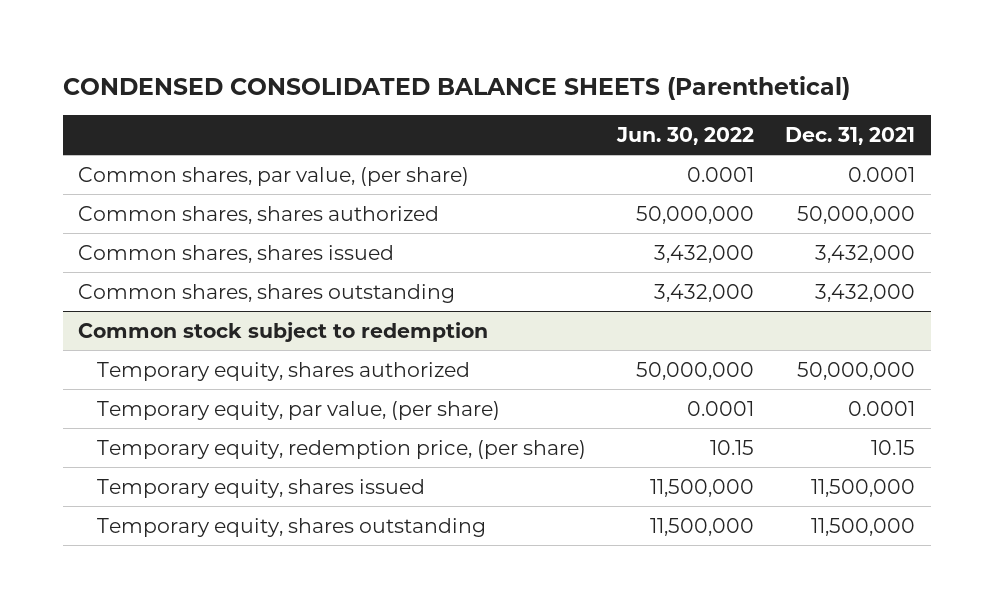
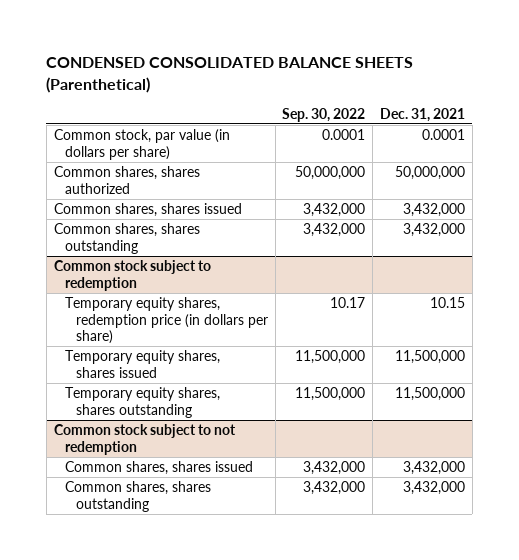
[616,126,755,145] Jun. 30, 2022 -> none
none -> [282,107,366,122] Sep. 30, 2022
[78,166,470,186] Common shares, par value, (per share) -> [53,129,230,160] Common stock, par value (in dollars per share)
[97,361,471,381] Temporary equity, shares authorized -> none
[97,400,501,420] Temporary equity, par value, (per share) -> none
[97,439,587,459] Temporary equity, redemption price, (per share) -> [64,297,268,345] Temporary equity shares, redemption price (in dollars per share)
[97,478,426,498] Temporary equity, shares issued -> [64,350,220,378] Temporary equity shares, shares issued
[97,517,487,537] Temporary equity, shares outstanding -> [64,387,220,418] Temporary equity shares, shares outstanding
none -> [53,424,236,455] Common stock subject to not redemption
none -> [64,461,253,476] Common shares, shares issued
none -> [64,481,211,512] Common shares, shares outstanding

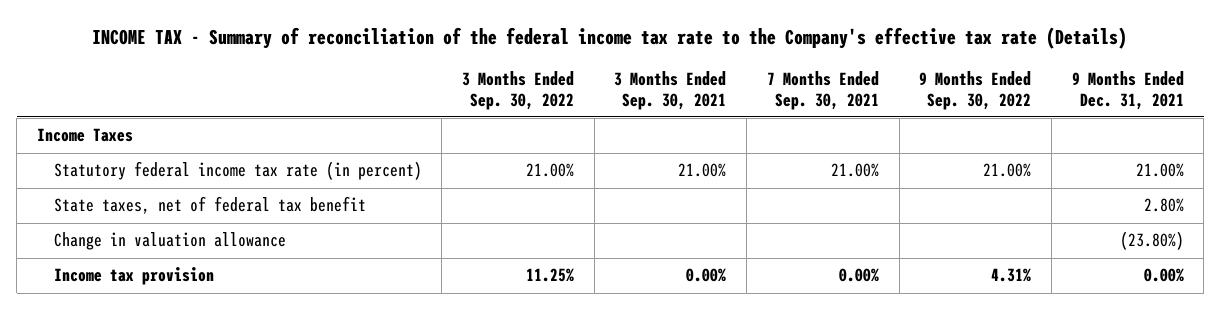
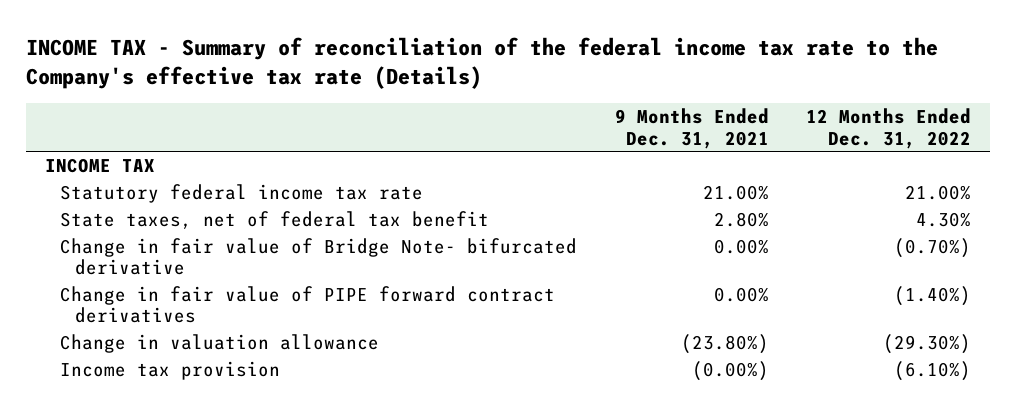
[462,70,575,110] 3 Months Ended Sep. 30, 2022 -> none
[614,70,727,110] 3 Months Ended Sep. 30, 2021 -> none
[766,70,879,110] 7 Months Ended Sep. 30, 2021 -> none
[919,70,1032,110] 9 Months Ended Sep. 30, 2022 -> none
none -> [806,107,972,149] 12 Months Ended Dec. 31, 2022
[36,128,133,143] Income Taxes -> [45,157,156,173] INCOME TAX
[53,161,422,181] Statutory federal income tax rate (in percent) -> [60,183,424,203] Statutory federal income tax rate
none -> [60,237,578,276] Change in fair value of Bridge Note- bifurcated derivative
none -> [60,285,556,324] Change in fair value of PIPE forward contract derivatives
[1143,268,1184,283] 0.00% -> [691,360,769,381] (0.00%)

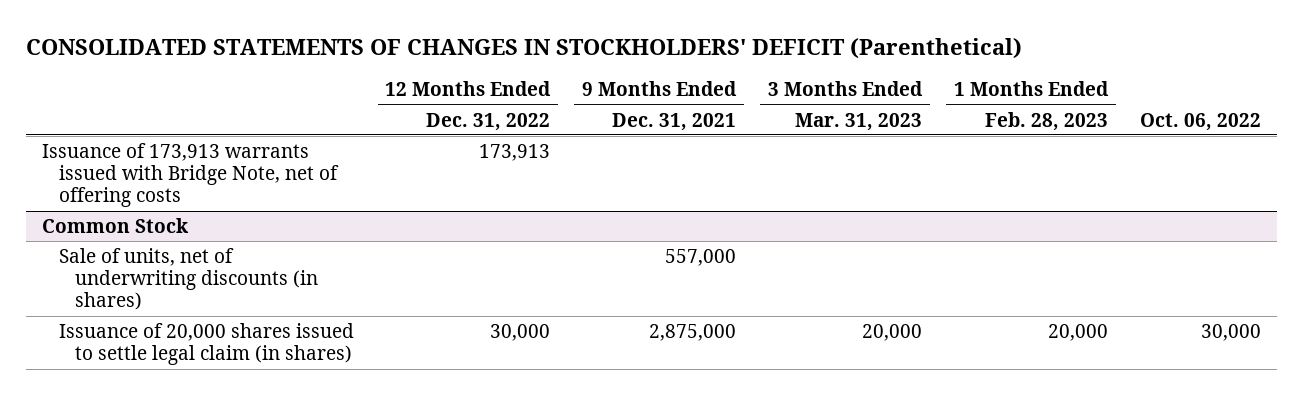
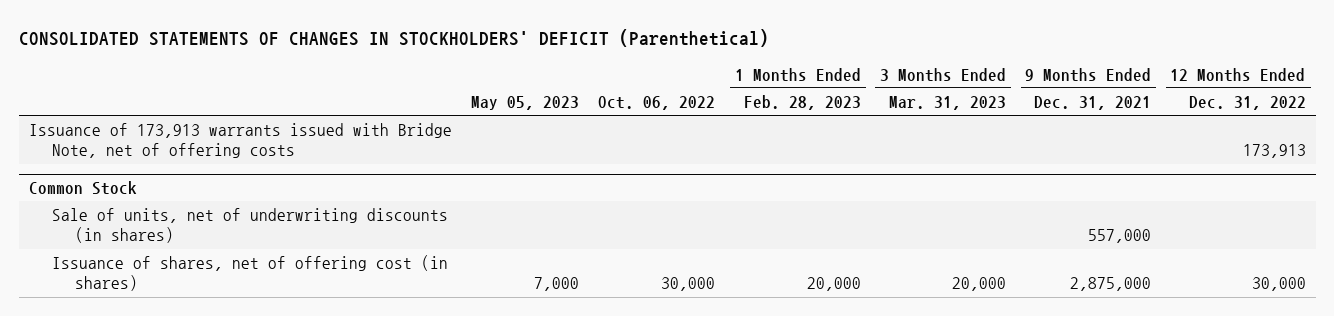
none -> [470,95,579,110] May 05, 2023
[58,322,354,366] Issuance of 20,000 shares issued to settle legal claim (in shares) -> [51,254,448,292] Issuance of shares, net of offering cost (in shares)

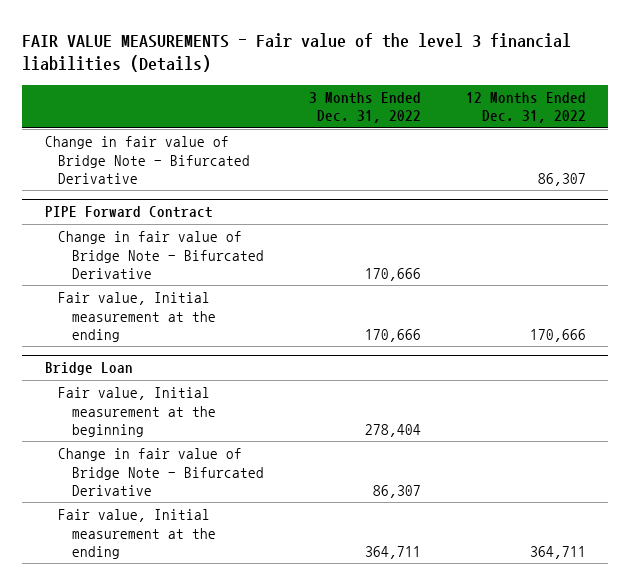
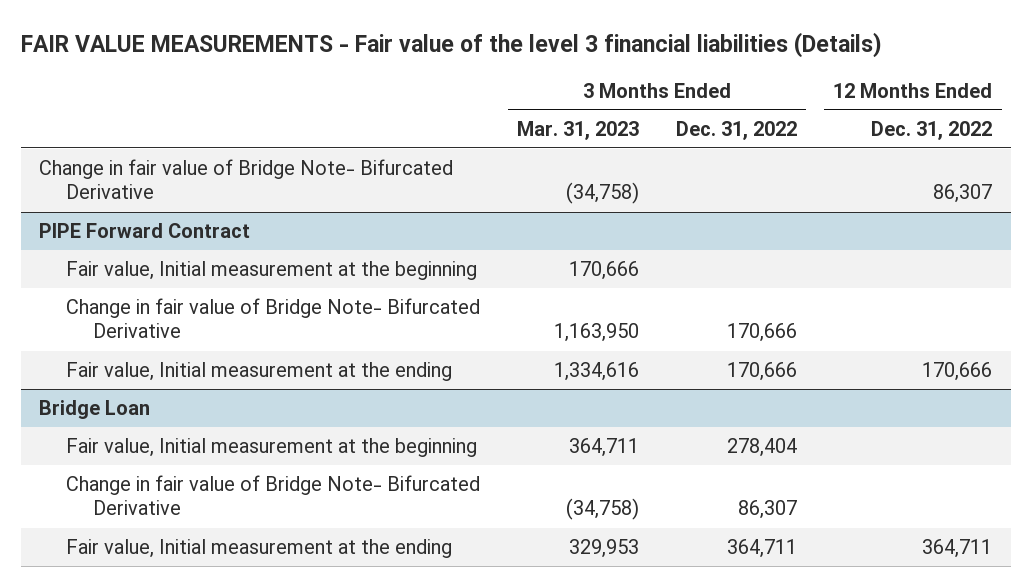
none -> [516,120,639,140] Mar. 31, 2023
[44,136,251,184] Change in fair value of Bridge Note - Bifurcated Derivative -> [39,159,454,200] Change in fair value of Bridge Note- Bifurcated Derivative
none -> [66,261,478,281] Fair value, Initial measurement at the beginning
[58,231,264,279] Change in fair value of Bridge Note - Bifurcated Derivative -> [66,298,481,339] Change in fair value of Bridge Note- Bifurcated Derivative
[58,448,264,496] Change in fair value of Bridge Note - Bifurcated Derivative -> [66,475,481,516] Change in fair value of Bridge Note- Bifurcated Derivative

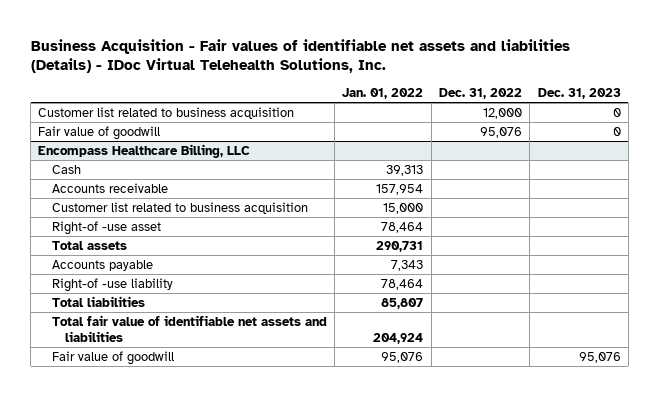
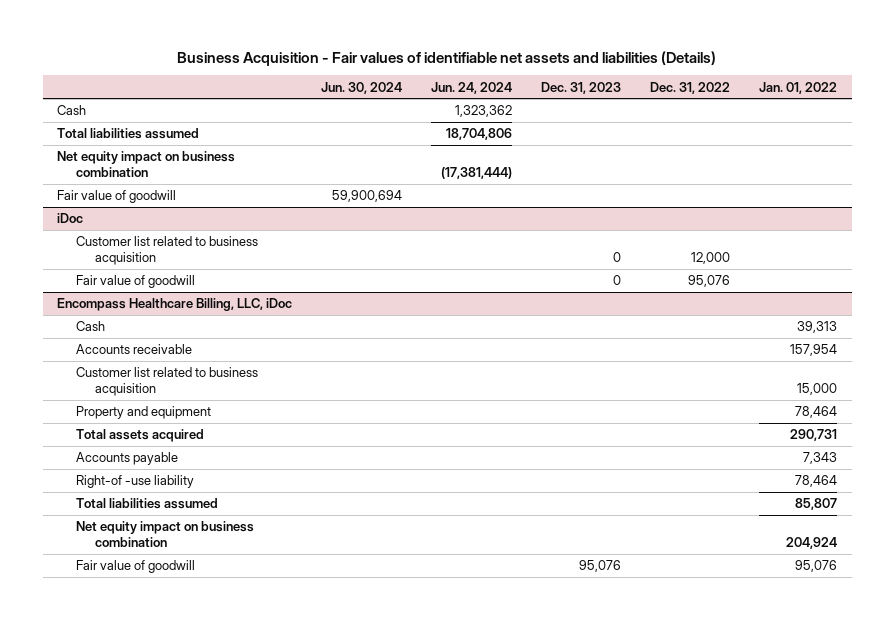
[30,38,570,74] Business Acquisition - Fair values of identifiable net assets and liabilities (Details) - IDoc Virtual Telehealth Solutions, Inc. -> [177,50,717,66] Business Acquisition - Fair values of identifiable net assets and liabilities (Details)
none -> [321,81,403,94] Jun. 30, 2024
none -> [431,81,513,94] Jun. 24, 2024
none -> [57,105,87,116] Cash
none -> [57,128,200,140] Total liabilities assumed
none -> [57,151,236,178] Net equity impact on business combination
none -> [57,190,177,204] Fair value of goodwill
none -> [57,213,84,224] iDoc
[38,143,251,158] Encompass Healthcare Billing, LLC -> [57,298,293,312] Encompass Healthcare Billing, LLC, iDoc
[51,220,161,235] Right-of -use asset -> [75,406,211,420] Property and equipment
[51,240,127,250] Total assets -> [75,429,204,443] Total assets acquired
[51,295,145,307] Total liabilities -> [75,498,218,510] Total liabilities assumed
[51,314,327,342] Total fair value of identifiable net assets and liabilities -> [75,521,254,548] Net equity impact on business combination

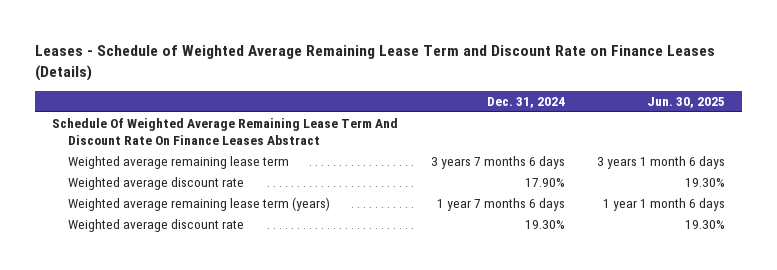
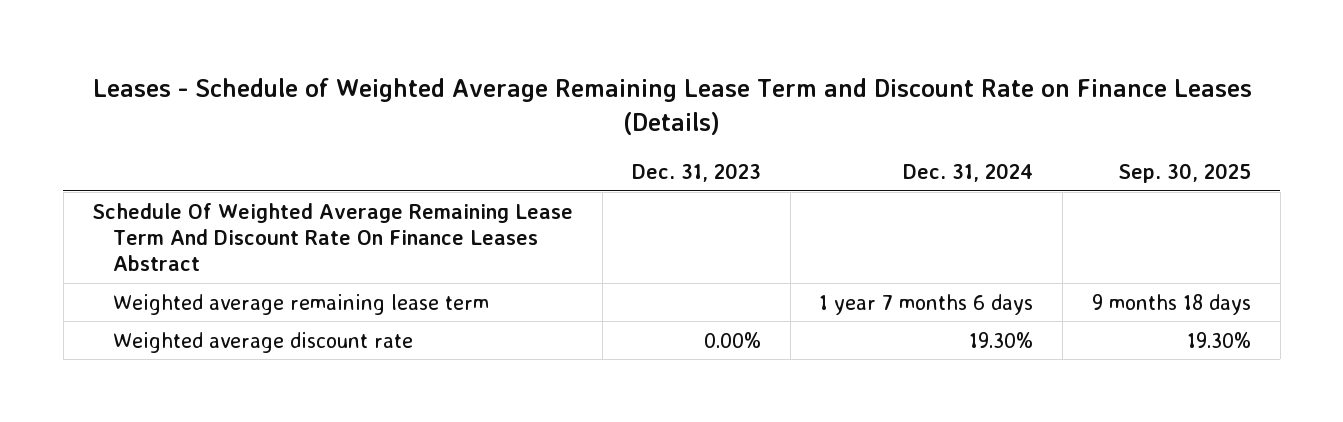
[647,97,726,109] Jun. 30, 2025 -> none
none -> [631,163,761,183] Dec. 31, 2023
none -> [1117,163,1251,184] Sep. 30, 2025
[68,177,245,191] Weighted average discount rate -> none
[68,197,331,212] Weighted average remaining lease term (years) -> none
[430,156,565,170] 3 years 7 months 6 days -> [819,293,1034,315] 1 year 7 months 6 days

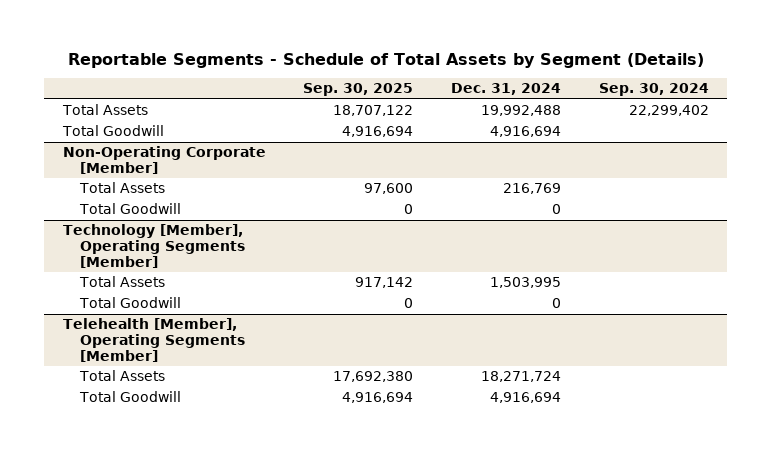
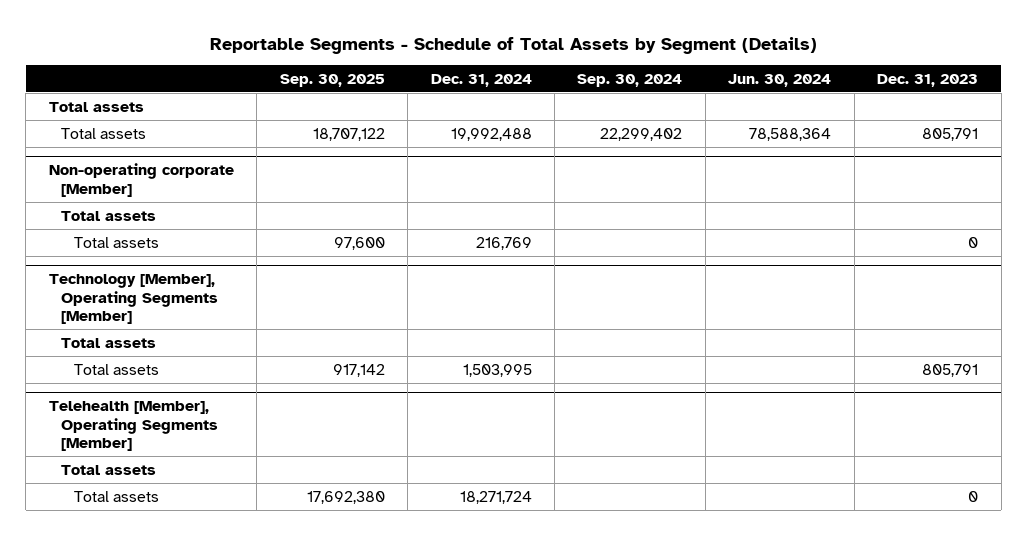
none -> [728,73,832,87] Jun. 30, 2024
none -> [877,73,979,87] Dec. 31, 2023
[61,125,164,137] Total Goodwill -> none
[78,203,181,215] Total Goodwill -> none
none -> [48,101,144,112] Total assets
[61,104,148,116] Total Assets -> [61,127,147,139] Total assets
[62,146,266,175] Non-Operating Corporate [Member] -> [48,162,234,197] Non-operating corporate [Member]
none -> [61,210,157,221] Total assets
[78,182,165,194] Total Assets -> [74,236,160,248] Total assets
[78,297,181,309] Total Goodwill -> none
none -> [61,337,157,348] Total assets
[78,276,165,288] Total Assets -> [74,363,160,375] Total assets
[78,391,181,403] Total Goodwill -> none
none -> [61,464,157,475] Total assets
[78,370,165,382] Total Assets -> [74,490,160,502] Total assets

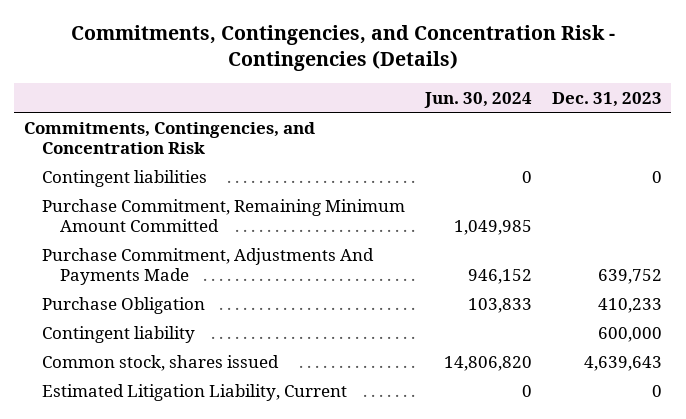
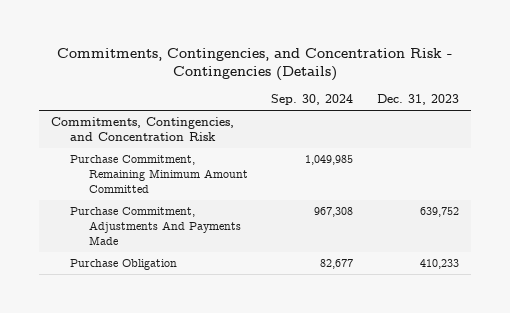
[423,91,532,108] Jun. 30, 2024 -> none
none -> [271,94,354,106] Sep. 30, 2024
[42,169,208,187] Contingent liabilities -> none
[42,325,196,343] Contingent liability -> none
[42,354,280,371] Common stock, shares issued -> none
[42,383,348,401] Estimated Litigation Liability, Current -> none

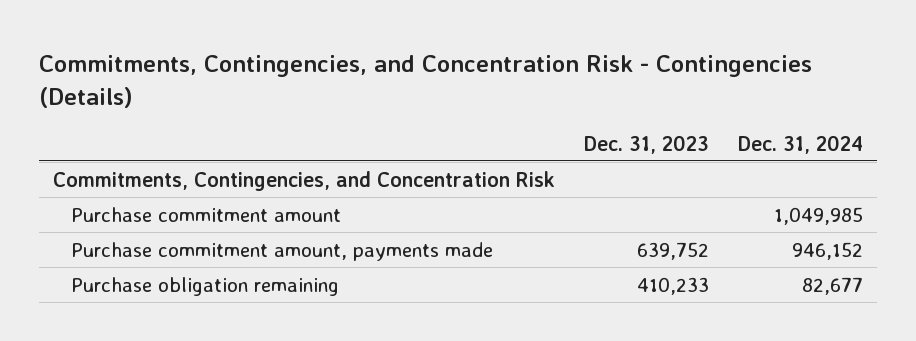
[271,94,354,106] Sep. 30, 2024 -> none
none -> [737,134,863,154] Dec. 31, 2024
[69,155,248,193] Purchase Commitment, Remaining Minimum Amount Committed -> [71,206,342,222] Purchase commitment amount
[69,207,241,245] Purchase Commitment, Adjustments And Payments Made -> [71,241,494,261] Purchase commitment amount, payments made
[69,259,177,271] Purchase Obligation -> [71,276,340,296] Purchase obligation remaining

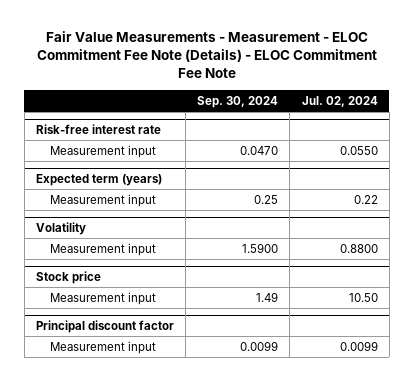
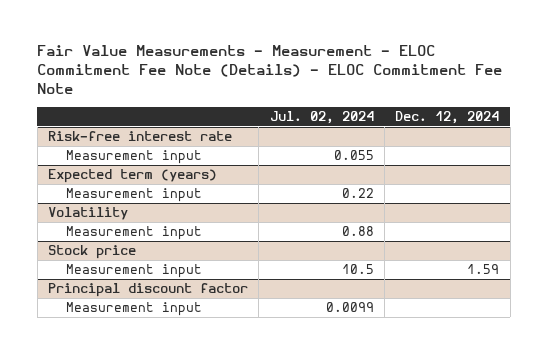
[197,95,279,108] Sep. 30, 2024 -> none
none -> [395,110,500,124] Dec. 12, 2024
[339,145,378,155] 0.0550 -> [333,150,374,161] 0.055
[339,243,378,253] 0.8800 -> [341,226,374,237] 0.88
[348,292,378,302] 10.50 -> [341,264,374,275] 10.5

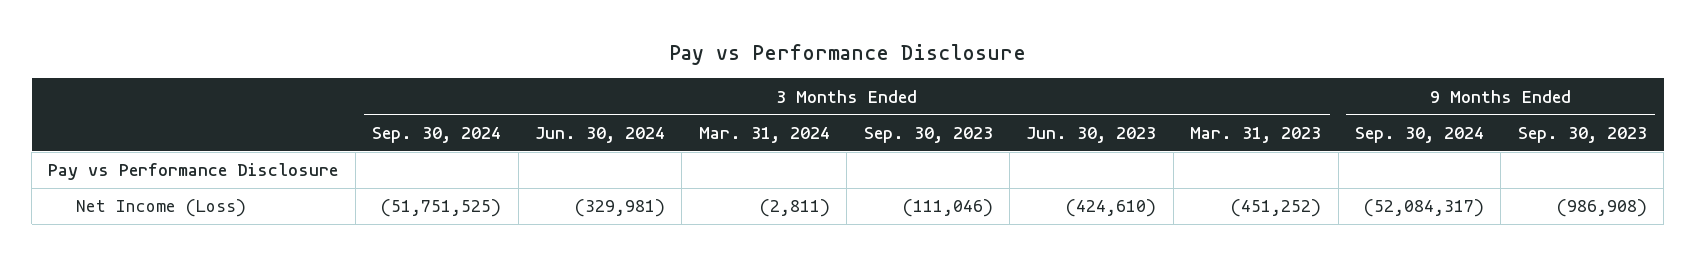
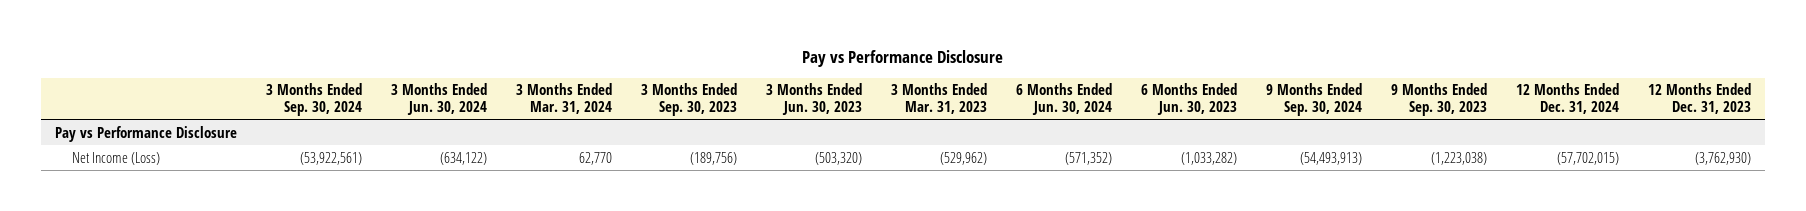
none -> [1016,83,1113,116] 6 Months Ended Jun. 30, 2024
none -> [1141,83,1238,116] 6 Months Ended Jun. 30, 2023
none -> [1516,83,1620,115] 12 Months Ended Dec. 31, 2024
none -> [1648,83,1752,115] 12 Months Ended Dec. 31, 2023
[381,199,502,218] (51,751,525) -> [300,151,363,165] (53,922,561)
[575,199,666,218] (329,981) -> [440,151,488,165] (634,122)
[759,199,830,218] (2,811) -> [579,151,613,165] 62,770
[902,199,993,218] (111,046) -> [690,151,738,165] (189,756)
[1066,199,1157,218] (424,610) -> [815,151,863,165] (503,320)
[1231,199,1322,218] (451,252) -> [940,151,988,165] (529,962)
[1363,199,1484,218] (52,084,317) -> [1300,151,1363,165] (54,493,913)
[1556,199,1647,218] (986,908) -> [1431,151,1488,165] (1,223,038)

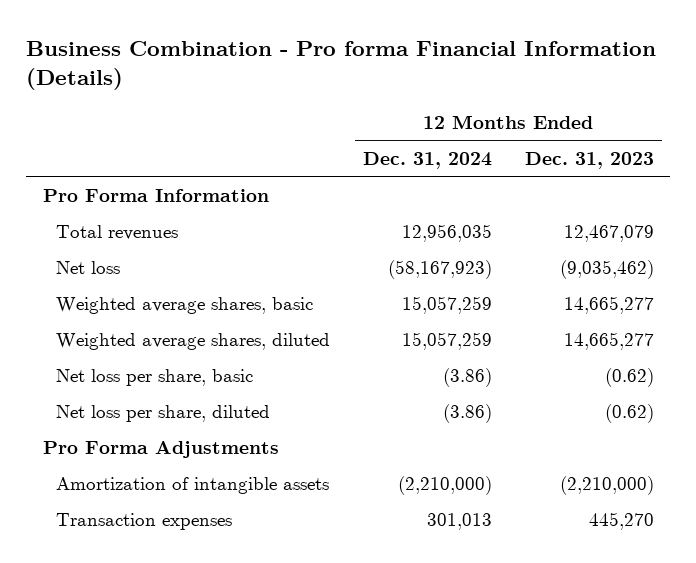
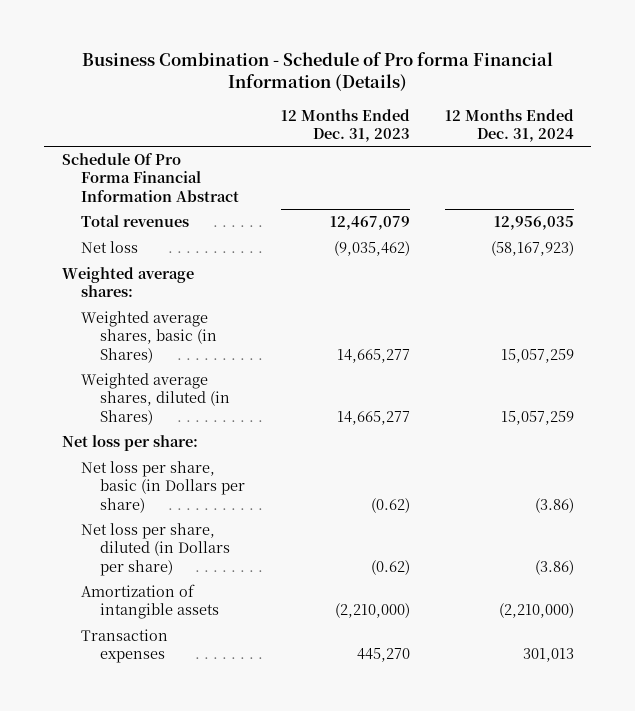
[26,40,657,91] Business Combination - Pro forma Financial Information (Details) -> [81,52,553,92] Business Combination - Schedule of Pro forma Financial Information (Details)
[42,188,269,202] Pro Forma Information -> none
none -> [61,153,240,202] Schedule Of Pro Forma Financial Information Abstract
[42,440,279,458] Pro Forma Adjustments -> none
none -> [61,267,194,298] Weighted average shares:
[56,296,314,314] Weighted average shares, basic -> [81,311,218,363] Weighted average shares, basic (in Shares)
[56,332,331,350] Weighted average shares, diluted -> [81,373,231,425] Weighted average shares, diluted (in Shares)
none -> [61,435,198,452] Net loss per share:
[56,368,254,386] Net loss per share, basic -> [81,461,246,513] Net loss per share, basic (in Dollars per share)
[56,404,271,422] Net loss per share, diluted -> [81,523,231,576] Net loss per share, diluted (in Dollars per share)

